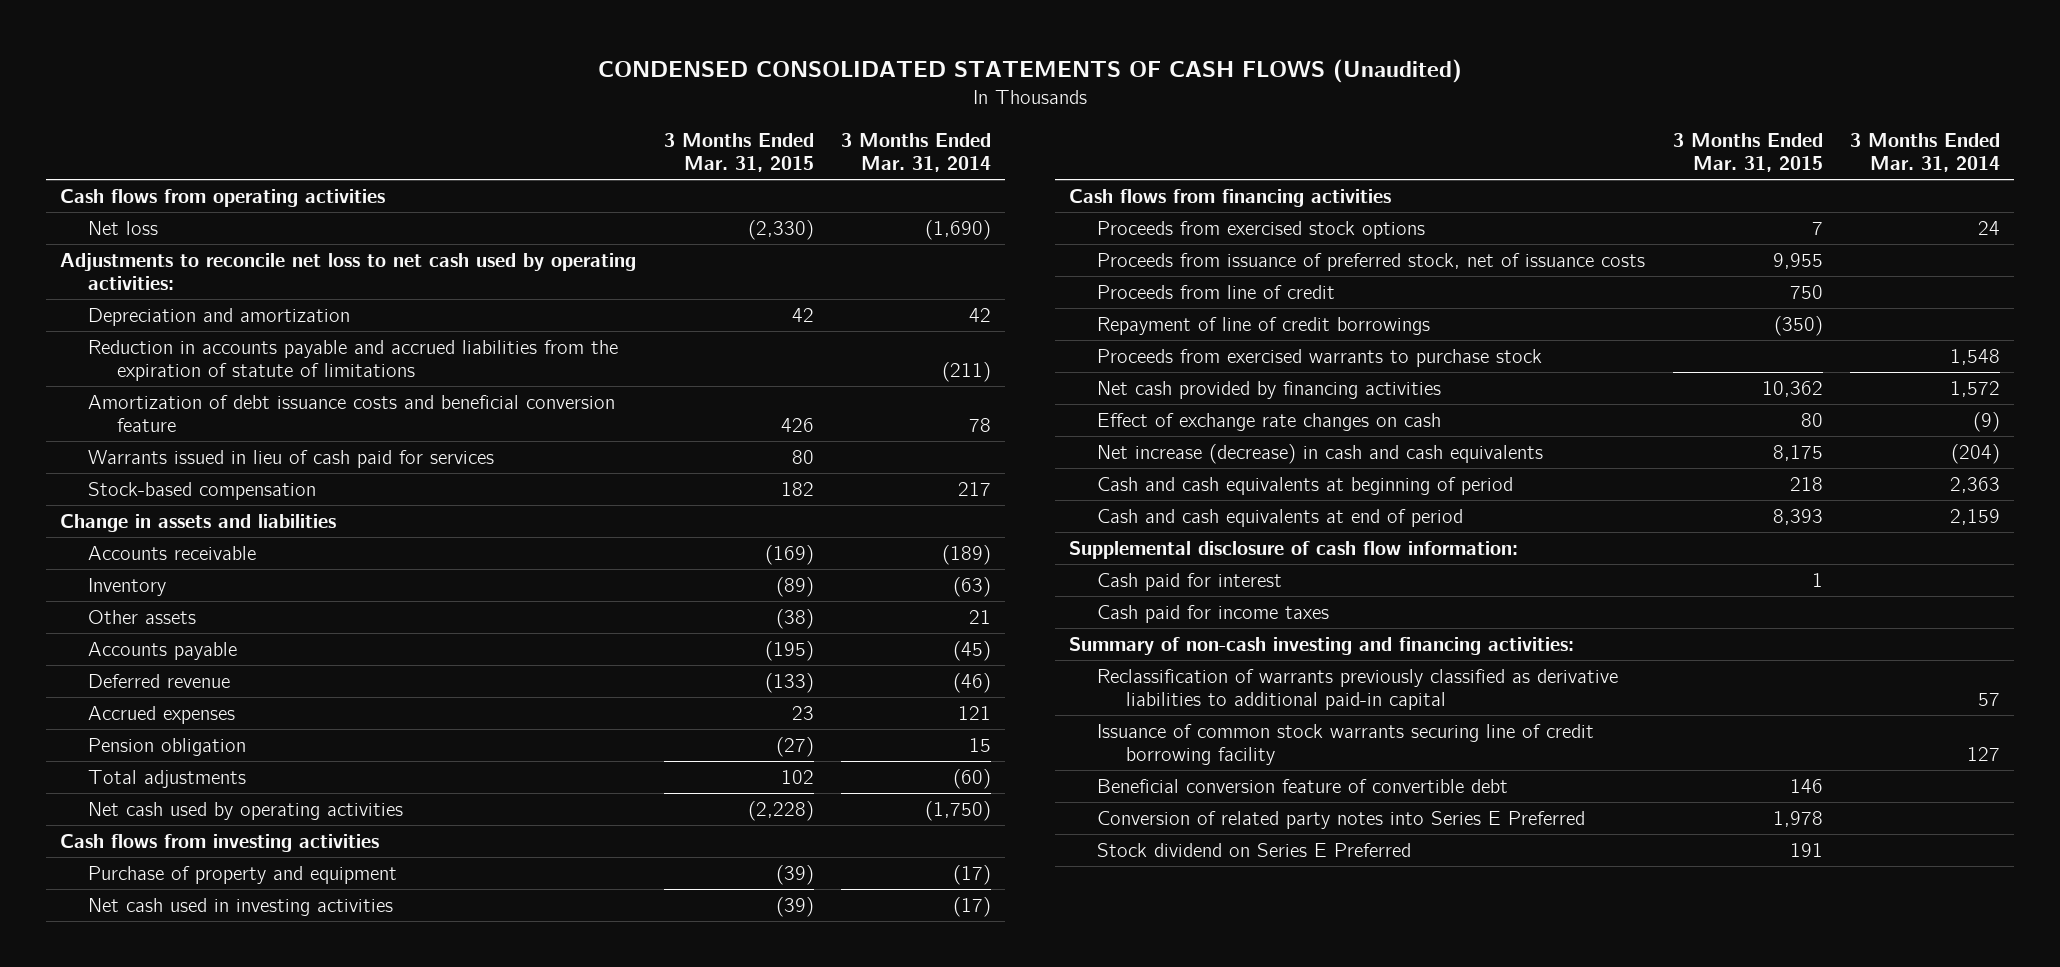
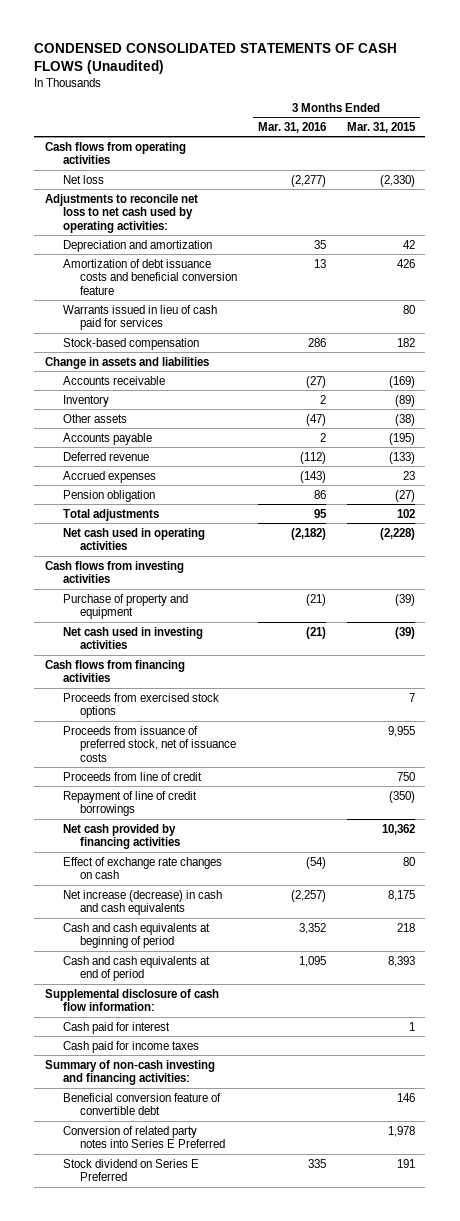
[841,133,992,173] 3 Months Ended Mar. 31, 2014 -> none
none -> [258,121,327,133] Mar. 31, 2016
[88,339,619,382] Reduction in accounts payable and accrued liabilities from the expiration of statute of limitations -> none
[88,801,404,820] Net cash used by operating activities -> [62,527,205,551] Net cash used in operating activities
[1097,348,1543,367] Proceeds from exercised warrants to purchase stock -> none
[1097,668,1619,711] Reclassification of warrants previously classified as derivative liabilities to additional paid-in capital -> none
[1097,723,1595,766] Issuance of common stock warrants securing line of credit borrowing facility -> none

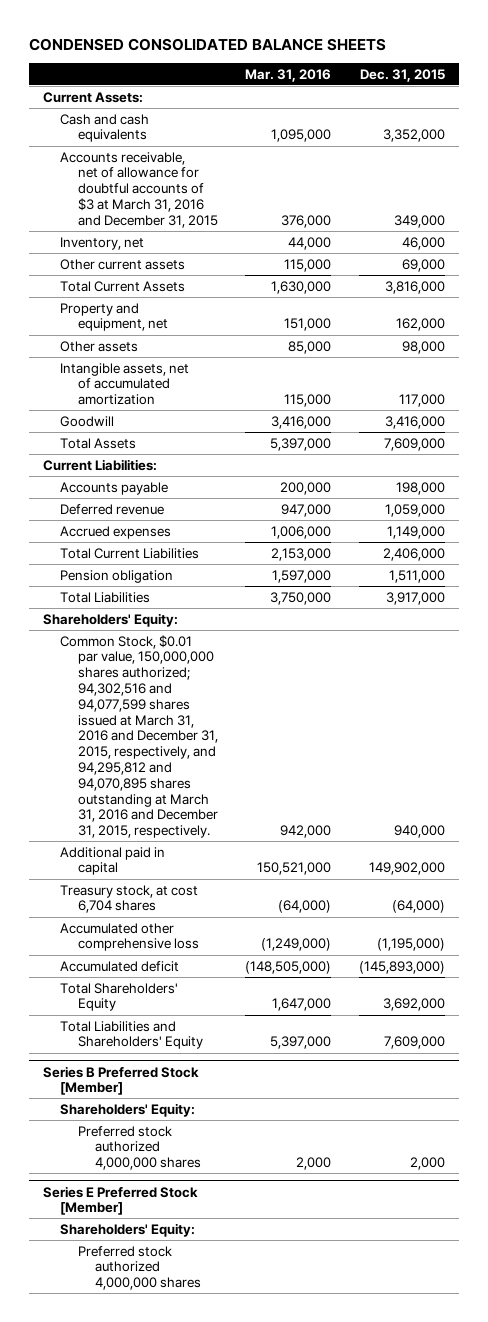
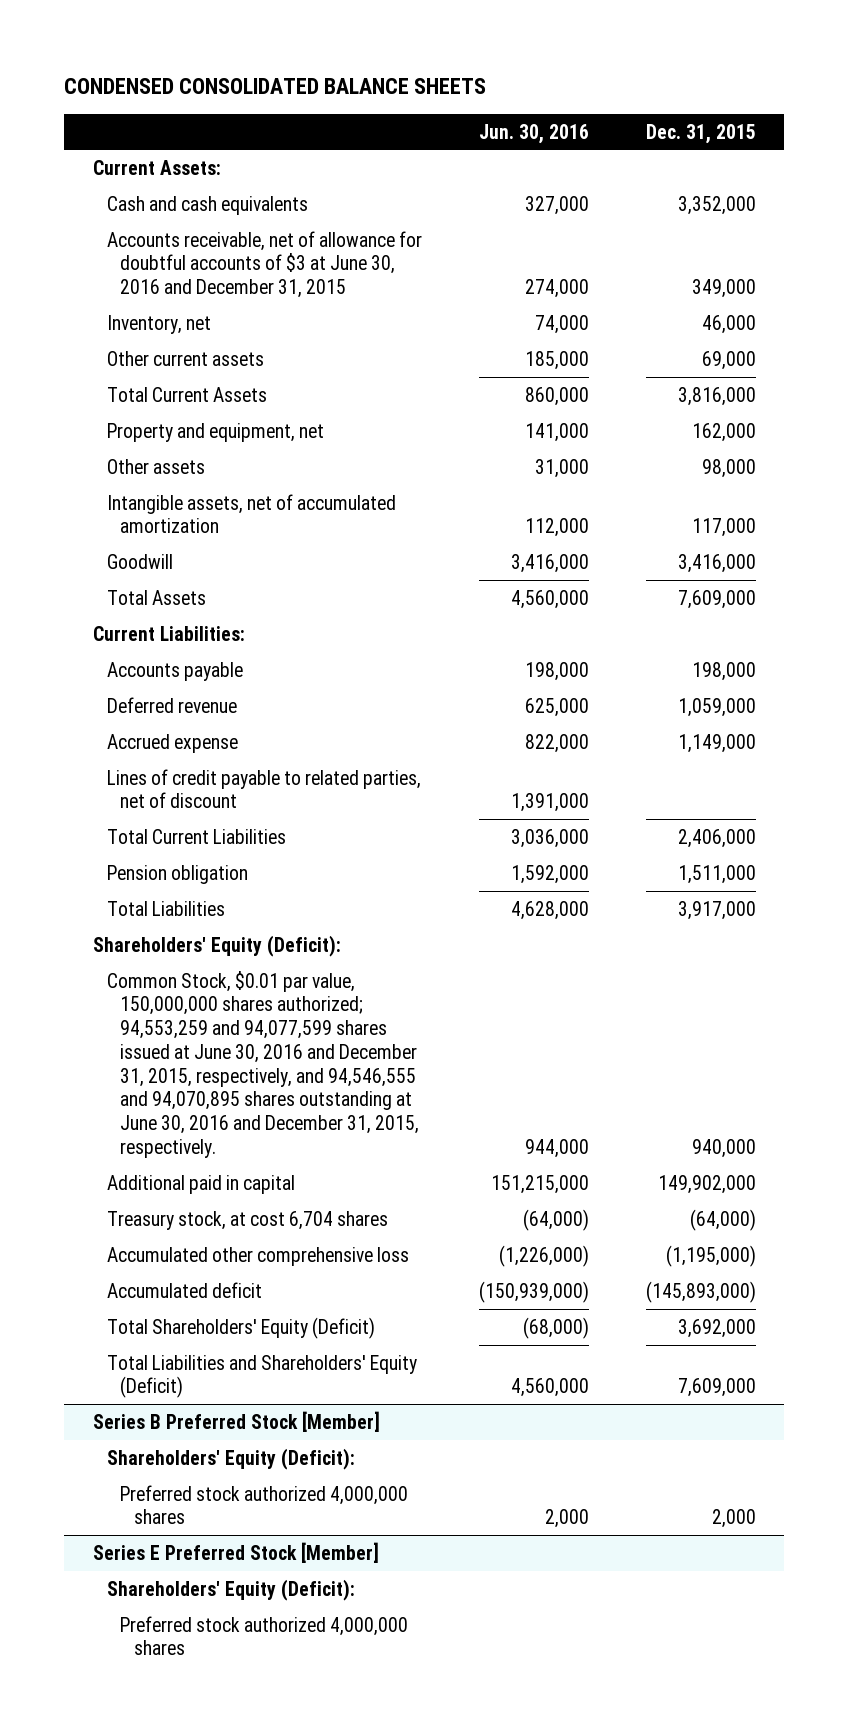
[245,68,332,82] Mar. 31, 2016 -> none
none -> [478,123,589,144] Jun. 30, 2016
[60,151,218,228] Accounts receivable, net of allowance for doubtful accounts of $3 at March 31, 2016 and December 31, 2015 -> [106,230,422,299] Accounts receivable, net of allowance for doubtful accounts of $3 at June 30, 2016 and December 31, 2015
[60,525,172,539] Accrued expenses -> [106,733,238,753] Accrued expense
none -> [106,768,421,809] Lines of credit payable to related parties, net of discount
[42,612,178,627] Shareholders' Equity: -> [93,934,342,957] Shareholders' Equity (Deficit):
[60,634,218,839] Common Stock, $0.01 par value, 150,000,000 shares authorized; 94,302,516 and 94,077,599 shares issued at March 31, 2016 and December 31, 2015, respectively, and 94,295,812 and 94,070,895 shares outstanding at March 31, 2016 and December 31, 2015, respectively. -> [106,970,420,1158] Common Stock, $0.01 par value, 150,000,000 shares authorized; 94,553,259 and 94,077,599 shares issued at June 30, 2016 and December 31, 2015, respectively, and 94,546,555 and 94,070,895 shares outstanding at June 30, 2016 and December 31, 2015, respectively.
[60,982,179,1012] Total Shareholders' Equity -> [106,1316,375,1339] Total Shareholders' Equity (Deficit)
[60,1020,203,1050] Total Liabilities and Shareholders' Equity -> [106,1354,417,1399] Total Liabilities and Shareholders' Equity (Deficit)
[60,1102,196,1117] Shareholders' Equity: -> [106,1447,355,1470] Shareholders' Equity (Deficit):
[60,1222,196,1237] Shareholders' Equity: -> [106,1578,355,1601] Shareholders' Equity (Deficit):

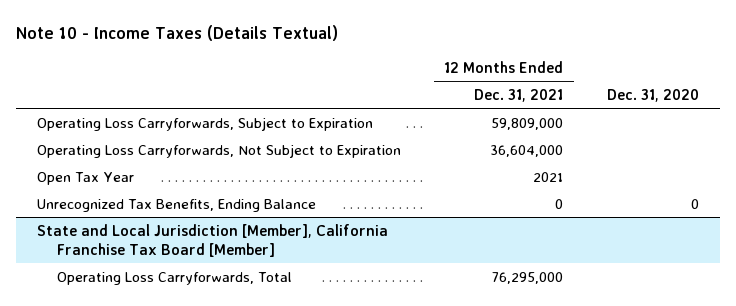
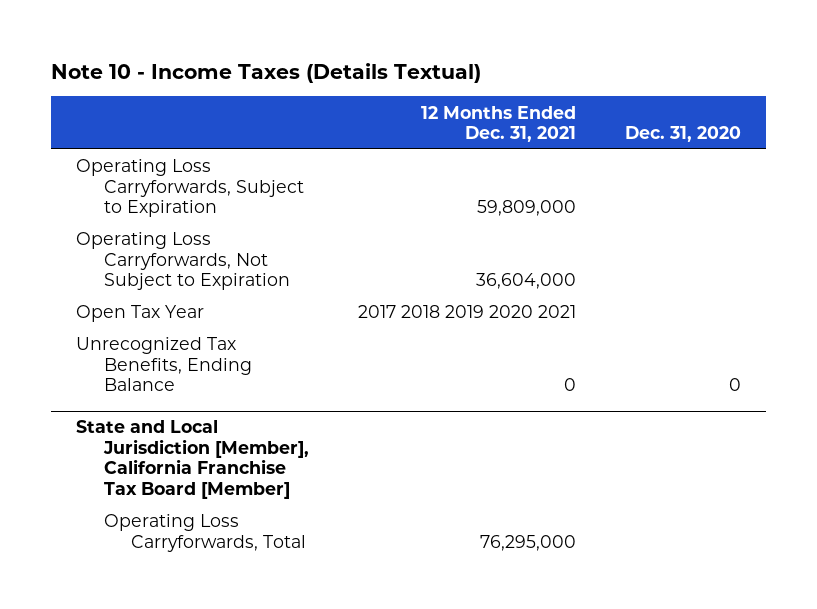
[533,171,564,182] 2021 -> [357,305,576,319] 2017 2018 2019 2020 2021

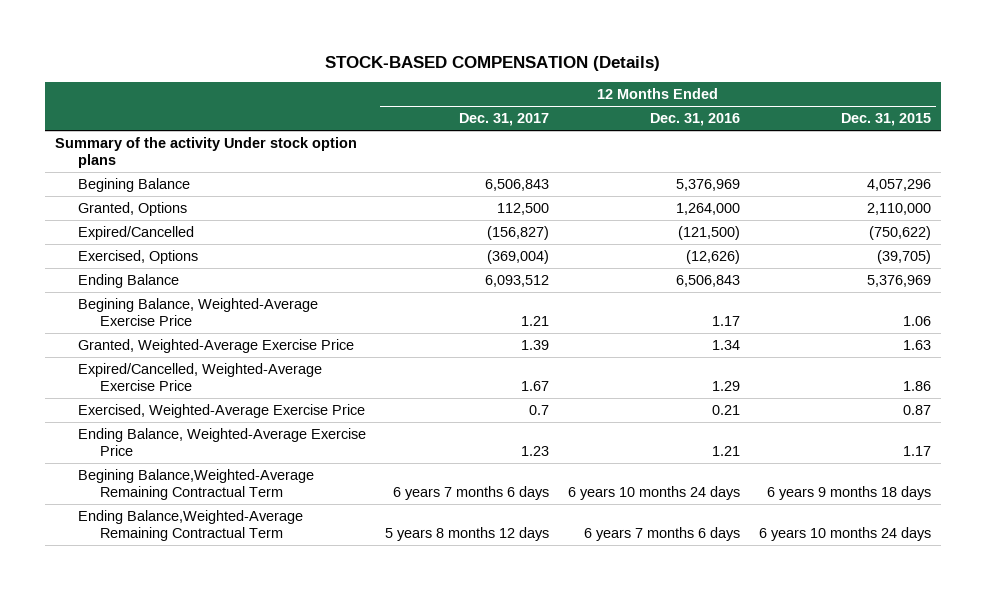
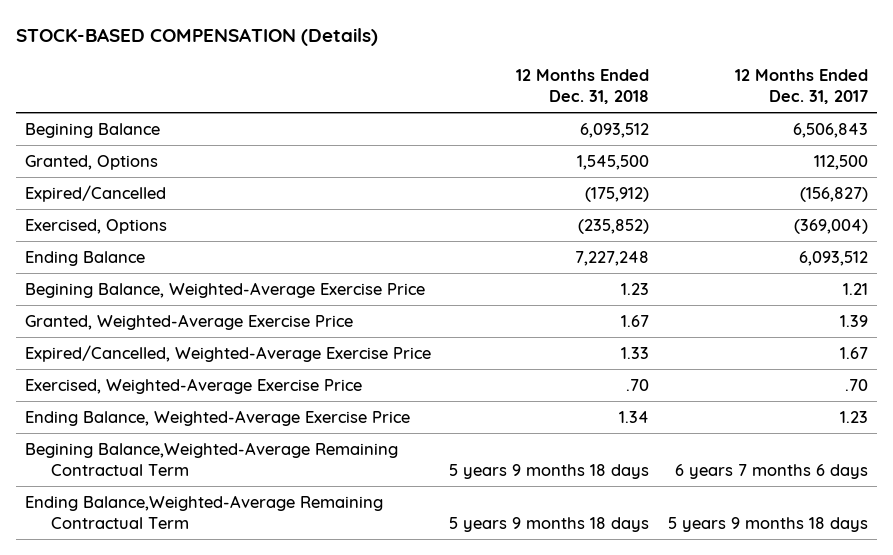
[650,113,741,127] Dec. 31, 2016 -> none
[841,113,932,127] Dec. 31, 2015 -> none
none -> [516,68,650,105] 12 Months Ended Dec. 31, 2018
[54,136,357,169] Summary of the activity Under stock option plans -> none
[528,404,549,415] 0.7 -> [844,378,868,391] .70
[384,527,549,542] 5 years 8 months 12 days -> [667,517,868,533] 5 years 9 months 18 days

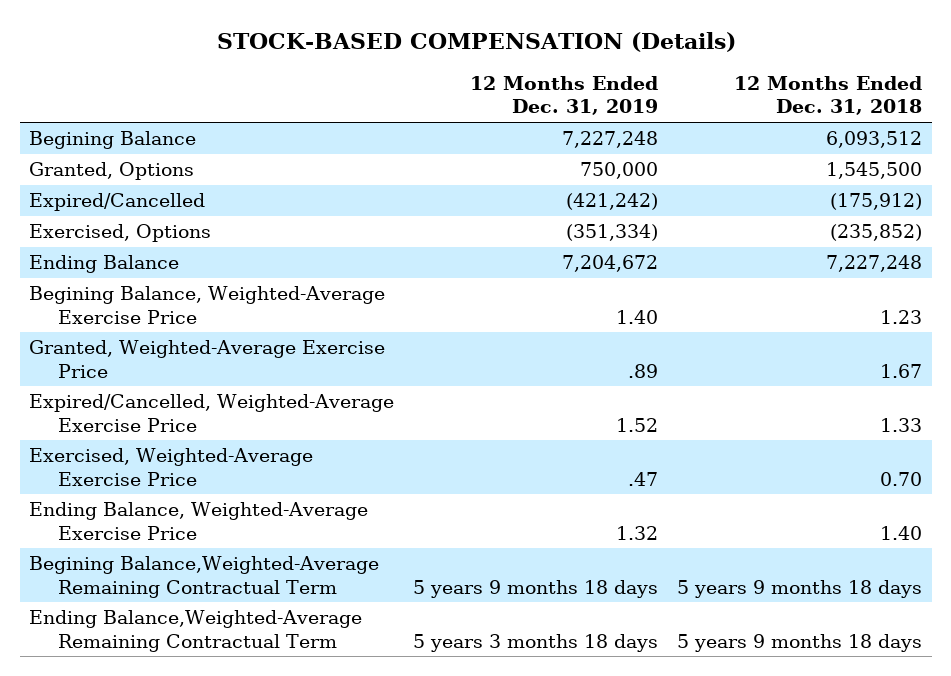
[734,68,868,105] 12 Months Ended Dec. 31, 2017 -> none
none -> [470,75,659,116] 12 Months Ended Dec. 31, 2019
[626,378,650,391] .70 -> [880,471,923,486] 0.70
[619,410,650,423] 1.34 -> [880,525,923,540] 1.40

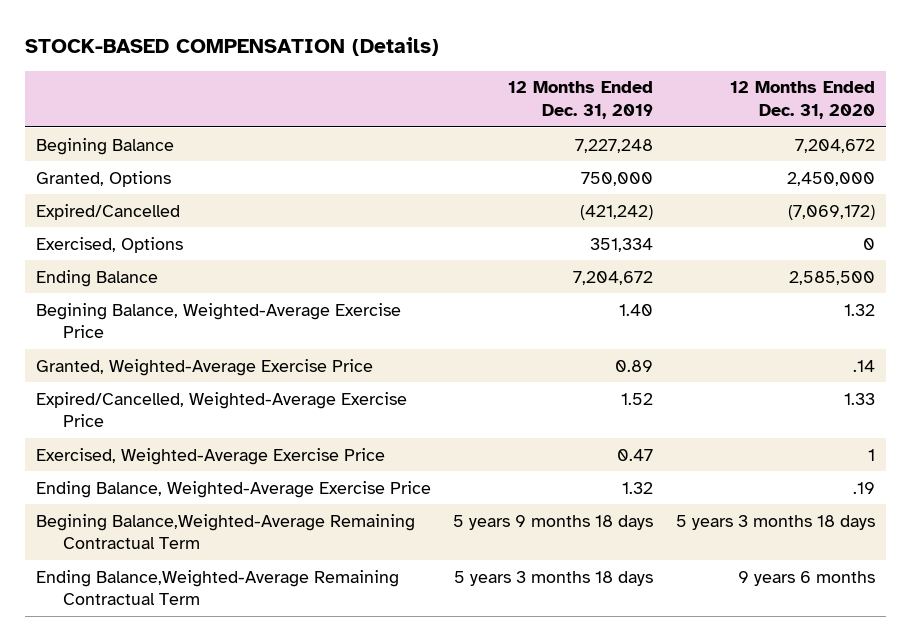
[734,75,923,116] 12 Months Ended Dec. 31, 2018 -> none
none -> [729,81,875,119] 12 Months Ended Dec. 31, 2020
[566,224,659,242] (351,334) -> [590,237,654,252] 351,334
[628,363,659,378] .89 -> [615,359,654,372] 0.89
[628,471,659,486] .47 -> [617,448,654,461] 0.47

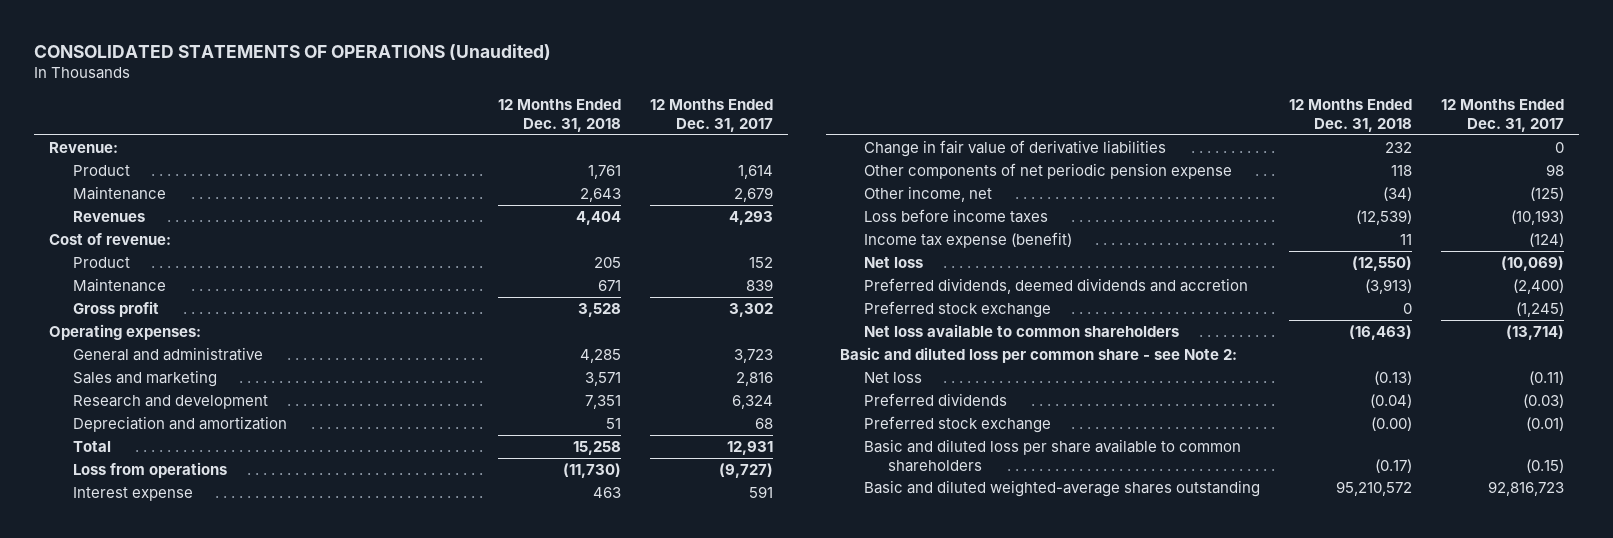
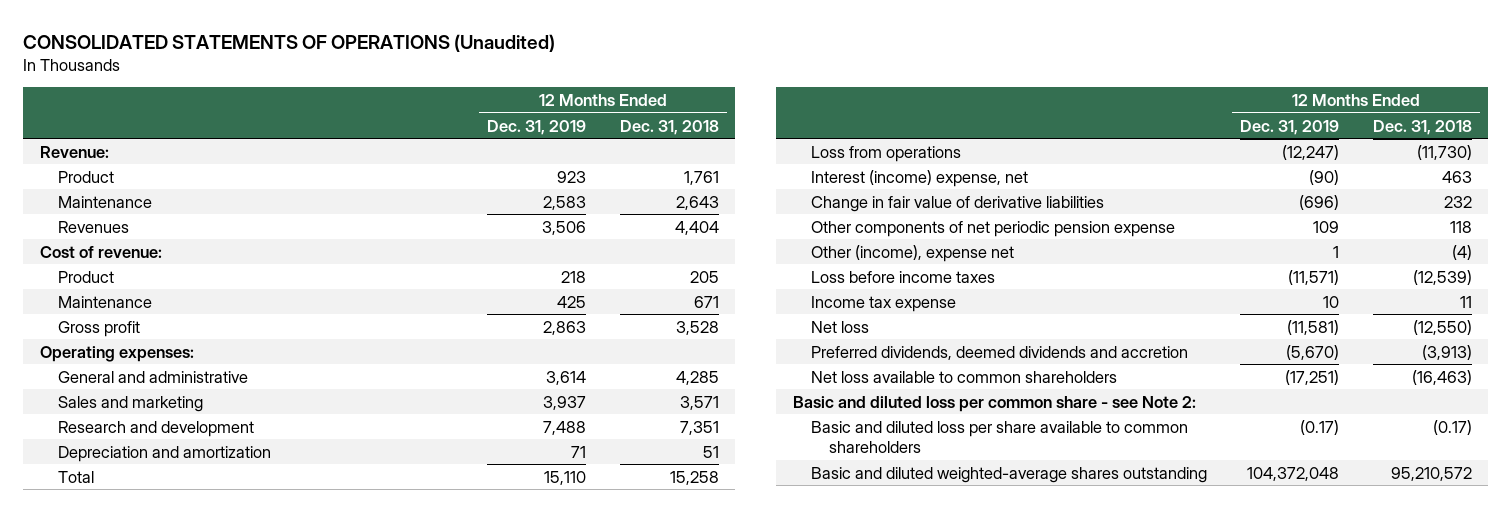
[650,99,774,133] 12 Months Ended Dec. 31, 2017 -> none
none -> [487,119,587,135] Dec. 31, 2019
[72,486,193,501] Interest expense -> [810,169,1028,187] Interest (income) expense, net
[864,185,993,202] Other income, net -> [810,244,1014,262] Other (income), expense net
[1383,186,1413,201] (34) -> [1451,244,1472,260] (4)
[864,231,1073,248] Income tax expense (benefit) -> [810,295,956,312] Income tax expense
[864,300,1052,318] Preferred stock exchange -> none
[864,371,923,383] Net loss -> none
[864,392,1008,406] Preferred dividends -> none
[864,415,1052,433] Preferred stock exchange -> none

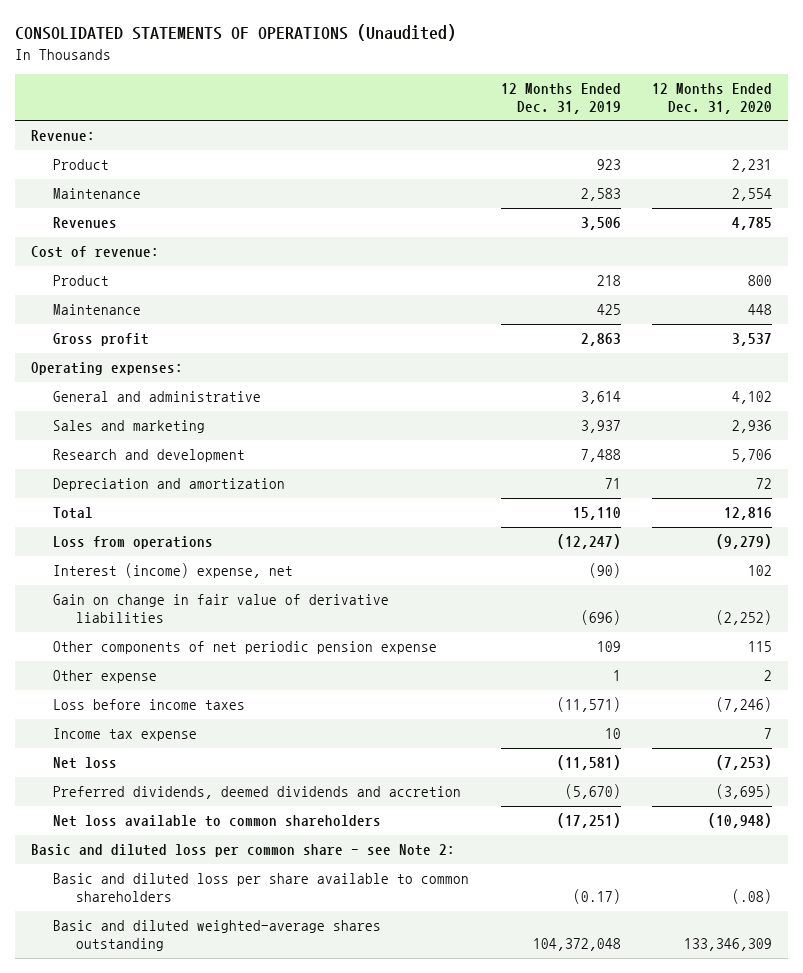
[619,119,719,135] Dec. 31, 2018 -> none
none -> [651,82,772,114] 12 Months Ended Dec. 31, 2020
[810,195,1104,212] Change in fair value of derivative liabilities -> [53,594,390,624] Gain on change in fair value of derivative liabilities
[810,244,1014,262] Other (income), expense net -> [53,670,158,684] Other expense

